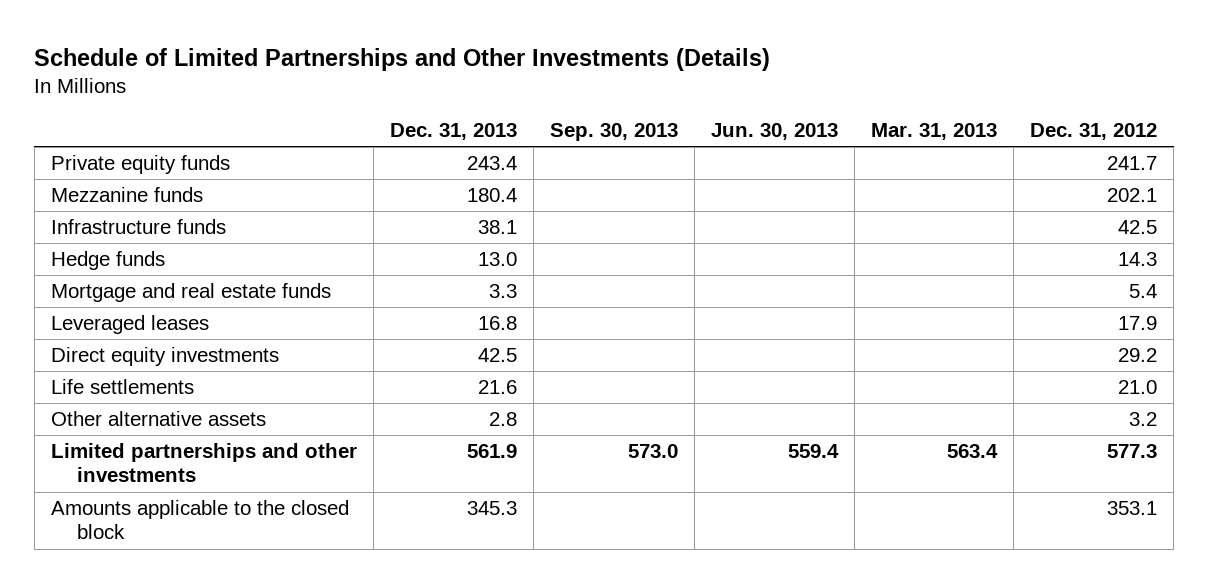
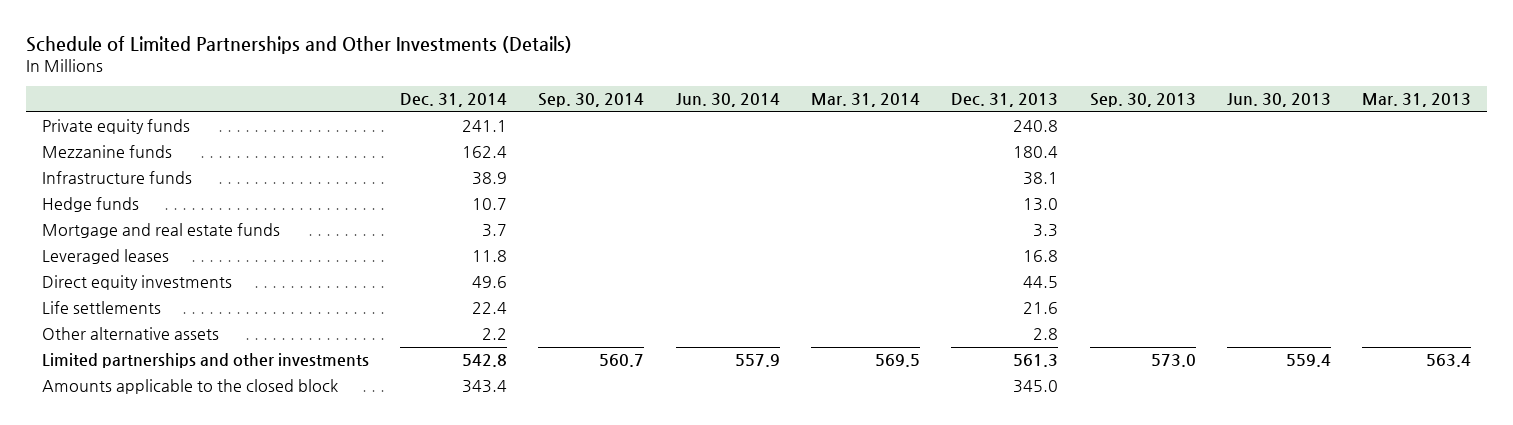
[1030,122,1158,140] Dec. 31, 2012 -> none
none -> [400,93,508,108] Dec. 31, 2014
none -> [538,93,645,108] Sep. 30, 2014
none -> [675,93,780,108] Jun. 30, 2014
none -> [811,93,921,108] Mar. 31, 2014
[466,156,517,171] 243.4 -> [1013,120,1059,133] 240.8
[477,348,517,363] 42.5 -> [1023,276,1059,289] 44.5
[466,444,517,459] 561.9 -> [1013,354,1059,368] 561.3
[466,501,517,516] 345.3 -> [1013,380,1059,394] 345.0

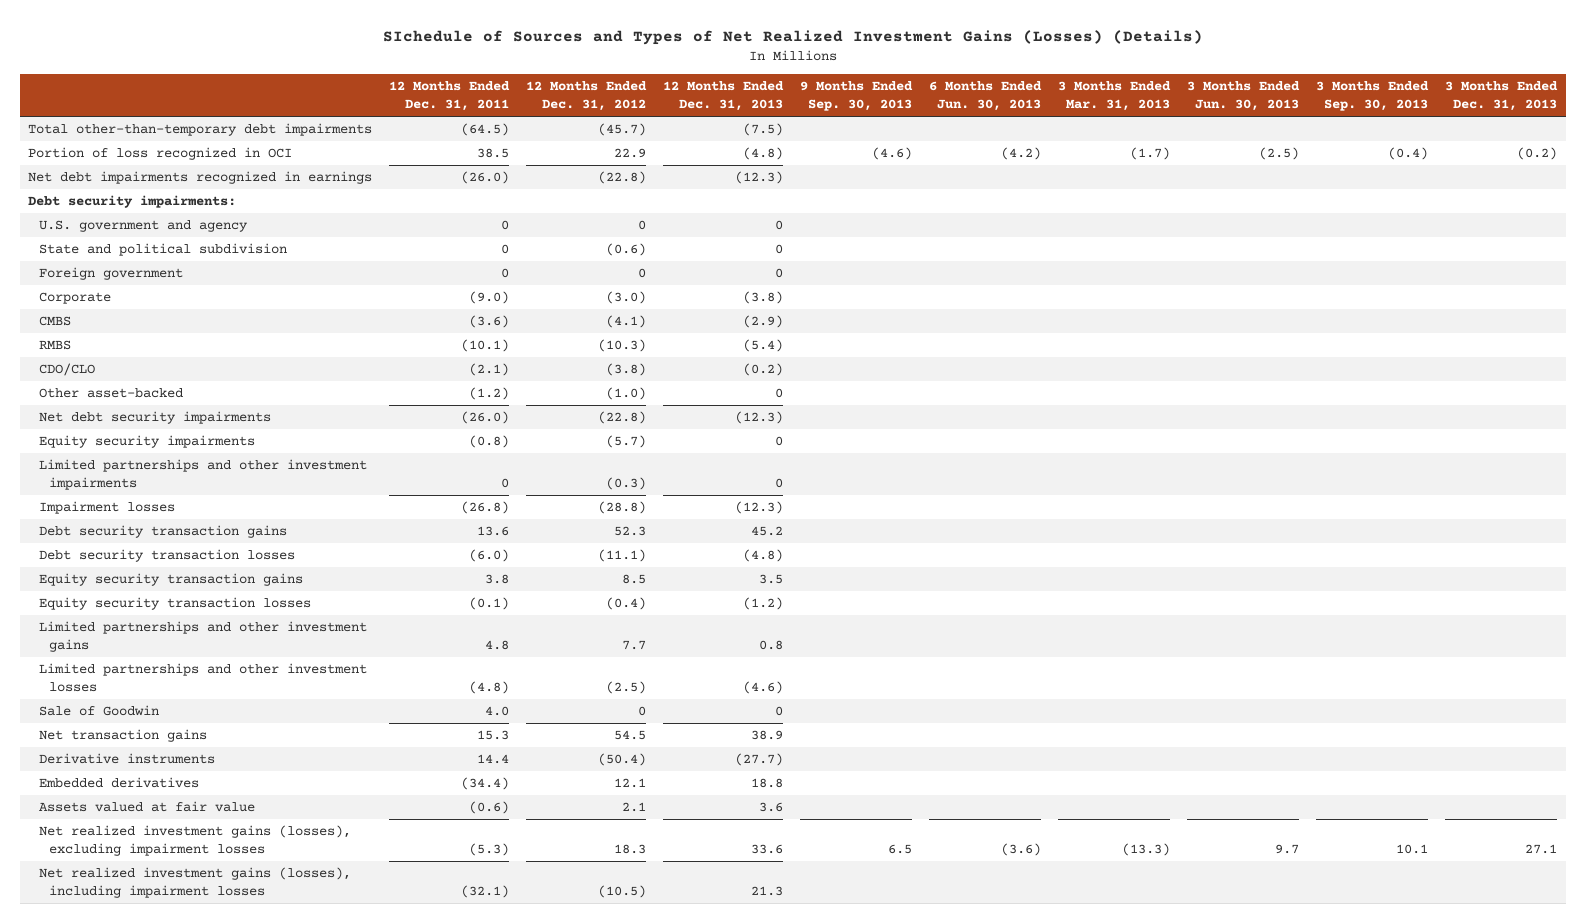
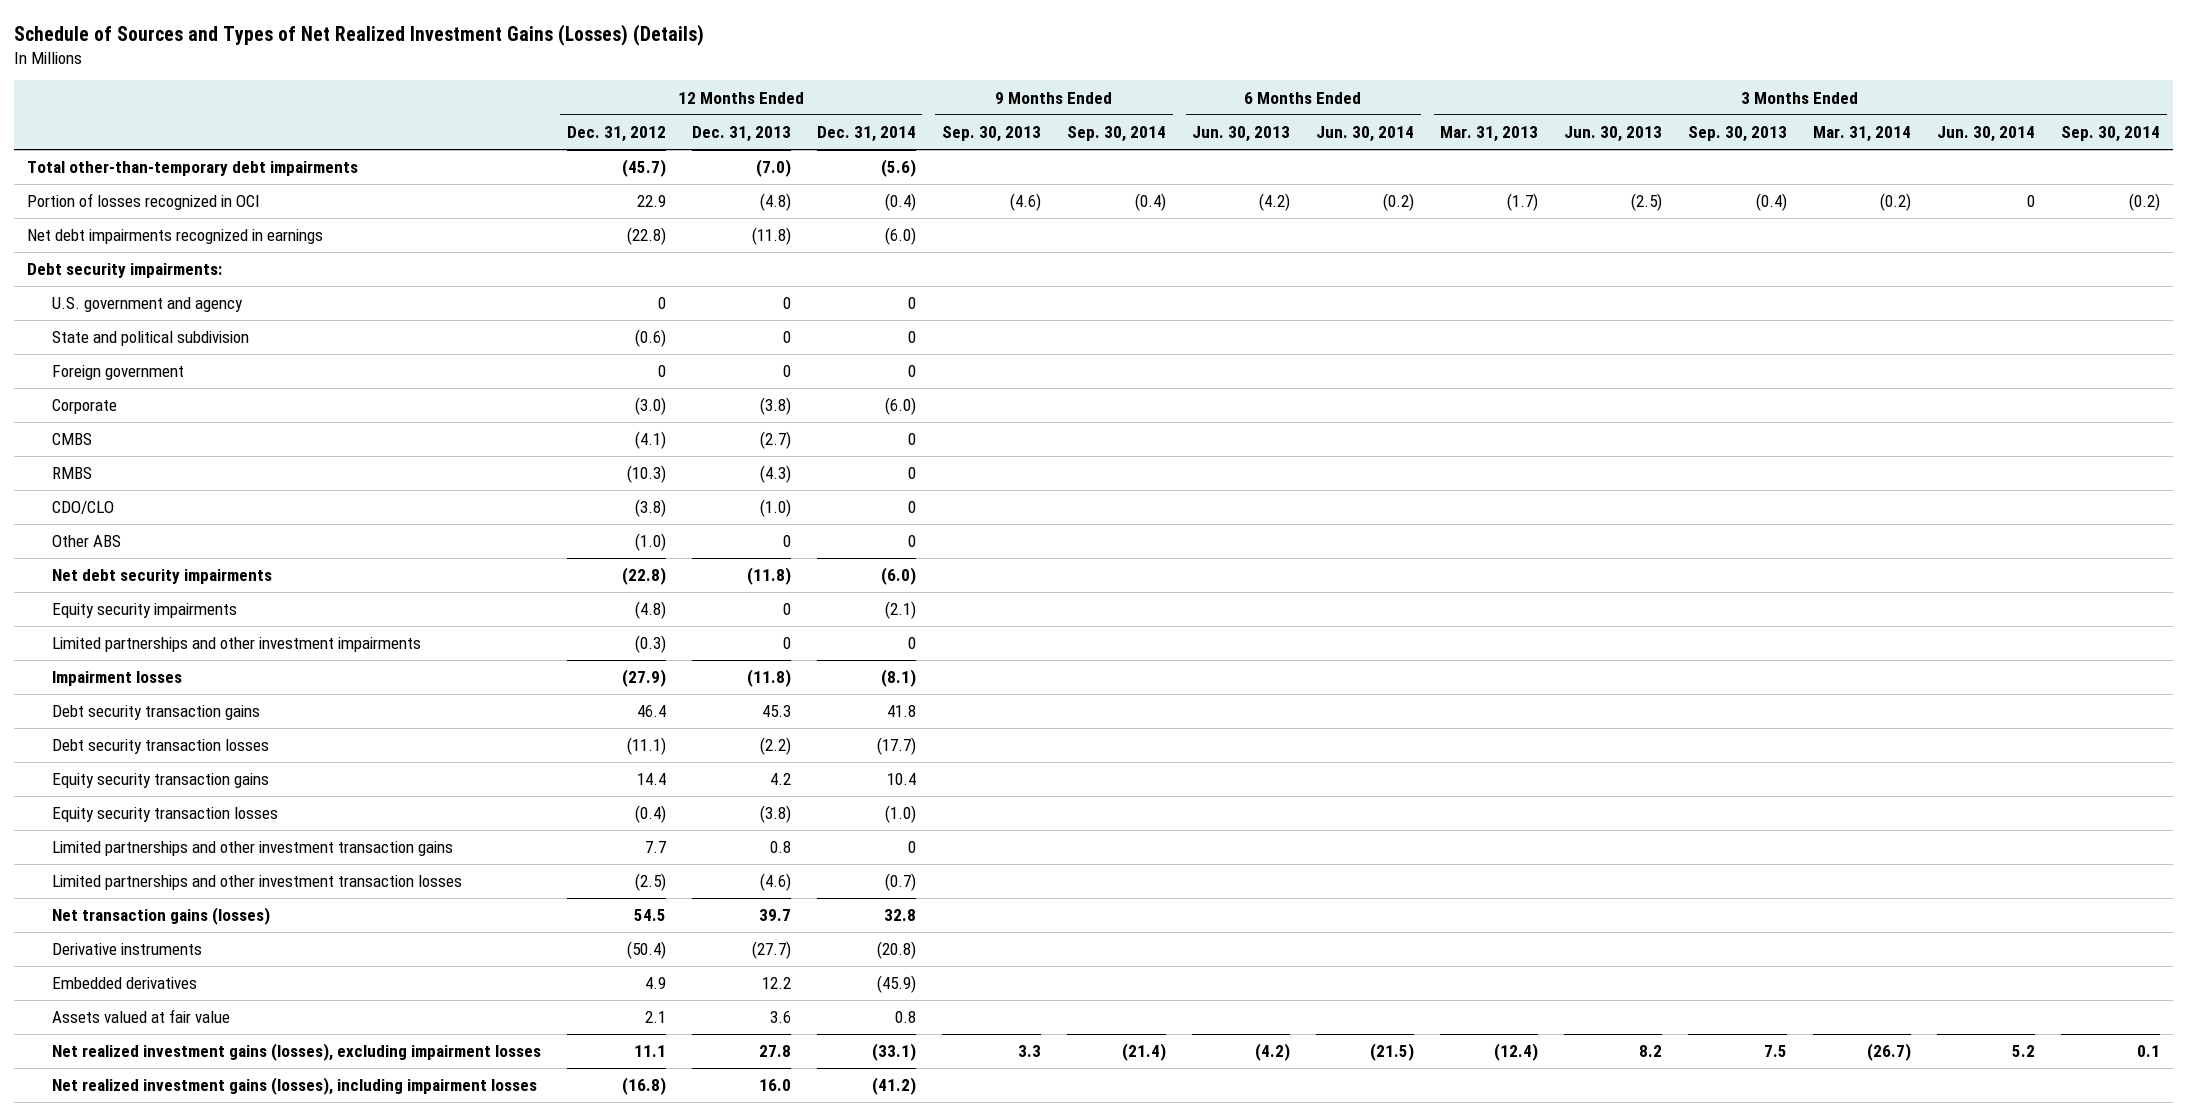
[382,30,1203,46] SIchedule of Sources and Types of Net Realized Investment Gains (Losses) (Details) -> [14,23,705,46] Schedule of Sources and Types of Net Realized Investment Gains (Losses) (Details)
[389,81,511,112] 12 Months Ended Dec. 31, 2011 -> none
[1445,81,1559,112] 3 Months Ended Dec. 31, 2013 -> none
none -> [816,125,916,142] Dec. 31, 2014
none -> [1067,125,1167,142] Sep. 30, 2014
none -> [1316,125,1415,142] Jun. 30, 2014
none -> [1813,125,1912,142] Mar. 31, 2014
none -> [1937,125,2036,142] Jun. 30, 2014
none -> [2061,125,2161,142] Sep. 30, 2014
[743,123,784,137] (7.5) -> [755,159,791,178] (7.0)
[28,147,293,161] Portion of loss recognized in OCI -> [27,193,261,211] Portion of losses recognized in OCI
[735,171,784,185] (12.3) -> [751,227,791,246] (11.8)
[743,315,784,329] (2.9) -> [759,431,791,450] (2.7)
[743,339,784,353] (5.4) -> [759,465,791,484] (4.3)
[743,363,784,377] (0.2) -> [759,499,791,518] (1.0)
[38,388,183,399] Other asset-backed -> [51,535,121,548] Other ABS
[735,411,784,425] (12.3) -> [746,567,791,586] (11.8)
[606,435,647,449] (5.7) -> [634,601,666,620] (4.8)
[38,705,159,717] Sale of Goodwin -> none
[598,501,647,515] (28.8) -> [621,669,666,688] (27.9)
[735,501,784,515] (12.3) -> [746,669,791,688] (11.8)
[614,526,647,537] 52.3 -> [636,705,666,718] 46.4
[751,526,784,537] 45.2 -> [761,705,791,718] 45.3
[743,549,784,563] (4.8) -> [759,737,791,756] (2.2)
[622,574,647,585] 8.5 -> [636,773,666,786] 14.4
[759,574,784,585] 3.5 -> [769,773,791,786] 4.2
[743,597,784,611] (1.2) -> [759,805,791,824] (3.8)
[38,621,367,652] Limited partnerships and other investment gains -> [51,841,453,857] Limited partnerships and other investment transaction gains
[38,663,367,692] Limited partnerships and other investment losses -> [51,875,462,891] Limited partnerships and other investment transaction losses
[38,729,207,743] Net transaction gains -> [51,907,270,926] Net transaction gains (losses)
[751,730,784,741] 38.9 -> [758,909,791,922] 39.7
[614,778,647,789] 12.1 -> [644,977,666,990] 4.9
[751,778,784,789] 18.8 -> [761,977,791,990] 12.2
[614,843,647,854] 18.3 -> [633,1045,666,1058] 11.1
[751,843,784,854] 33.6 -> [758,1045,791,1058] 27.8
[888,843,913,854] 6.5 -> [1018,1045,1042,1058] 3.3
[1001,842,1042,856] (3.6) -> [1255,1043,1291,1062] (4.2)
[1122,842,1171,856] (13.3) -> [1494,1043,1539,1062] (12.4)
[1275,843,1300,854] 9.7 -> [1639,1045,1663,1058] 8.2
[1396,843,1429,854] 10.1 -> [1764,1045,1788,1058] 7.5
[598,884,647,898] (10.5) -> [621,1077,666,1096] (16.8)
[751,885,784,896] 21.3 -> [758,1079,791,1092] 16.0

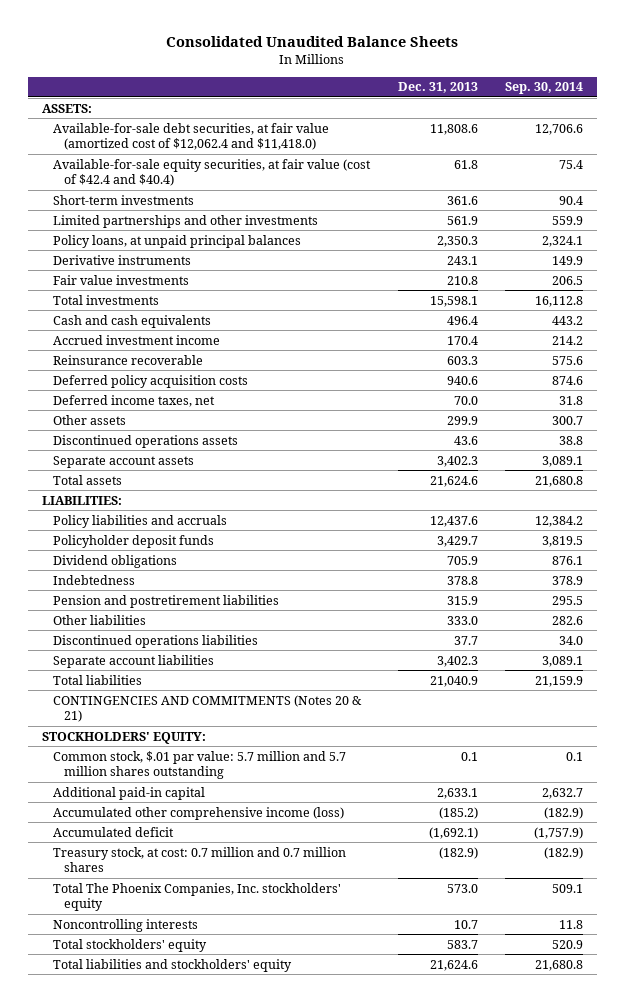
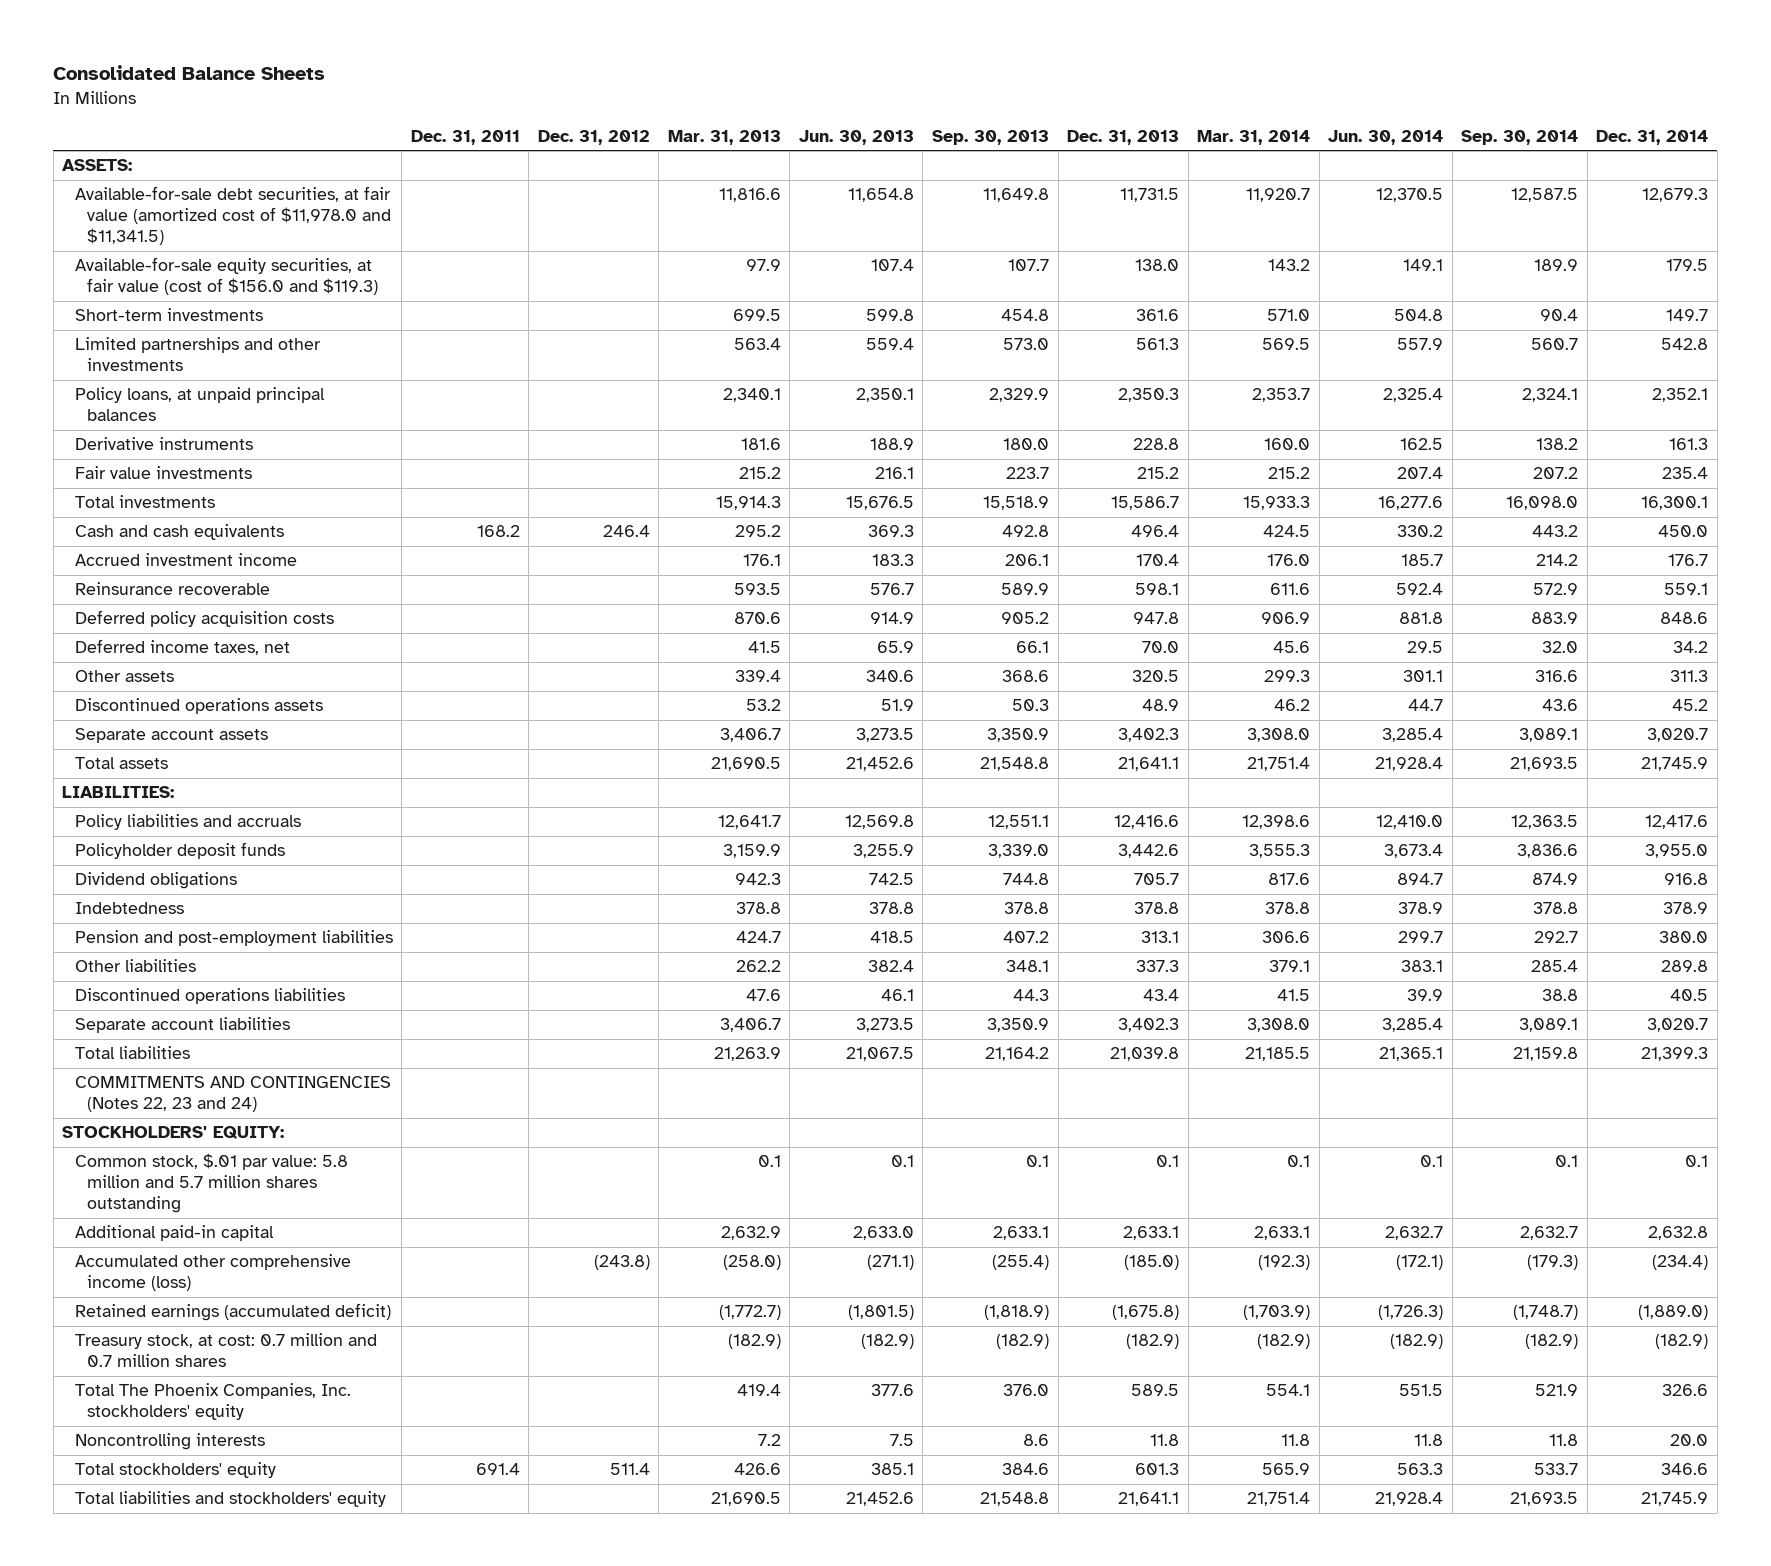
[166,36,459,48] Consolidated Unaudited Balance Sheets -> [53,65,326,81] Consolidated Balance Sheets
none -> [410,129,520,145] Dec. 31, 2011
none -> [537,129,650,145] Dec. 31, 2012
none -> [667,129,781,145] Mar. 31, 2013
none -> [798,129,914,145] Jun. 30, 2013
none -> [931,129,1049,145] Sep. 30, 2013
none -> [1197,129,1311,145] Mar. 31, 2014
none -> [1328,129,1444,145] Jun. 30, 2014
none -> [1596,129,1709,145] Dec. 31, 2014
[52,122,329,151] Available-for-sale debt securities, at fair value (amortized cost of $12,062.4 and $11,418.0) -> [74,186,392,246] Available-for-sale debt securities, at fair value (amortized cost of $11,978.0 and $11,341.5)
[429,123,478,135] 11,808.6 -> [1120,188,1180,203] 11,731.5
[535,123,584,135] 12,706.6 -> [1511,188,1579,203] 12,587.5
[52,158,371,187] Available-for-sale equity securities, at fair value (cost of $42.4 and $40.4) -> [74,257,379,296] Available-for-sale equity securities, at fair value (cost of $156.0 and $119.3)
[453,159,478,169] 61.8 -> [1135,259,1180,272] 138.0
[559,159,584,169] 75.4 -> [1534,259,1579,272] 189.9
[446,215,478,225] 561.9 -> [1136,338,1180,351] 561.3
[552,215,584,225] 559.9 -> [1531,338,1579,351] 560.7
[446,255,478,265] 243.1 -> [1133,438,1180,451] 228.8
[552,255,584,265] 149.9 -> [1536,438,1579,451] 138.2
[446,275,478,285] 210.8 -> [1137,467,1180,480] 215.2
[552,275,584,285] 206.5 -> [1533,467,1579,480] 207.2
[429,295,478,307] 15,598.1 -> [1111,496,1180,511] 15,586.7
[535,295,584,307] 16,112.8 -> [1506,496,1579,511] 16,098.0
[446,355,478,365] 603.3 -> [1135,583,1180,596] 598.1
[552,355,584,365] 575.6 -> [1533,583,1579,596] 572.9
[446,375,478,385] 940.6 -> [1133,612,1180,625] 947.8
[552,375,584,385] 874.6 -> [1531,612,1579,625] 883.9
[559,395,584,405] 31.8 -> [1542,641,1579,654] 32.0
[446,415,478,425] 299.9 -> [1132,670,1180,683] 320.5
[552,415,584,425] 300.7 -> [1535,670,1579,683] 316.6
[453,435,478,445] 43.6 -> [1142,699,1180,712] 48.9
[559,435,584,445] 38.8 -> [1542,699,1579,712] 43.6
[429,475,478,487] 21,624.6 -> [1118,757,1180,772] 21,641.1
[535,475,584,487] 21,680.8 -> [1510,757,1579,772] 21,693.5
[429,515,478,527] 12,437.6 -> [1114,815,1180,830] 12,416.6
[535,515,584,527] 12,384.2 -> [1511,815,1579,830] 12,363.5
[436,535,478,547] 3,429.7 -> [1118,844,1180,859] 3,442.6
[542,535,584,547] 3,819.5 -> [1517,844,1579,859] 3,836.6
[446,555,478,565] 705.9 -> [1134,873,1180,886] 705.7
[552,555,584,565] 876.1 -> [1532,873,1579,886] 874.9
[552,575,584,585] 378.9 -> [1533,902,1579,915] 378.8
[52,594,279,608] Pension and postretirement liabilities -> [74,930,393,947] Pension and post-employment liabilities
[446,595,478,605] 315.9 -> [1141,931,1180,944] 313.1
[552,595,584,605] 295.5 -> [1534,931,1579,944] 292.7
[446,615,478,625] 333.0 -> [1136,960,1180,973] 337.3
[552,615,584,625] 282.6 -> [1531,960,1579,973] 285.4
[453,635,478,645] 37.7 -> [1143,989,1180,1002] 43.4
[559,635,584,645] 34.0 -> [1542,989,1579,1002] 38.8
[429,675,478,687] 21,040.9 -> [1110,1047,1180,1062] 21,039.8
[535,675,584,687] 21,159.9 -> [1513,1047,1579,1062] 21,159.8
[52,694,362,723] CONTINGENCIES AND COMMITMENTS (Notes 20 & 21) -> [74,1076,391,1113] COMMITMENTS AND CONTINGENCIES (Notes 22, 23 and 24)
[52,750,346,780] Common stock, $.01 par value: 5.7 million and 5.7 million shares outstanding -> [74,1153,348,1214] Common stock, $.01 par value: 5.8 million and 5.7 million shares outstanding
[438,806,478,819] (185.2) -> [1124,1255,1180,1271] (185.0)
[544,806,584,819] (182.9) -> [1527,1255,1579,1271] (179.3)
[52,826,174,837] Accumulated deficit -> [74,1303,391,1322] Retained earnings (accumulated deficit)
[428,826,478,839] (1,692.1) -> [1112,1305,1180,1321] (1,675.8)
[534,826,584,839] (1,757.9) -> [1513,1305,1579,1321] (1,748.7)
[446,883,478,893] 573.0 -> [1131,1384,1180,1397] 589.5
[552,883,584,893] 509.1 -> [1535,1384,1579,1397] 521.9
[453,919,478,929] 10.7 -> [1150,1434,1180,1447] 11.8
[446,939,478,949] 583.7 -> [1135,1463,1180,1476] 601.3
[552,939,584,949] 520.9 -> [1534,1463,1579,1476] 533.7
[429,959,478,971] 21,624.6 -> [1118,1492,1180,1507] 21,641.1
[535,959,584,971] 21,680.8 -> [1510,1492,1579,1507] 21,693.5

